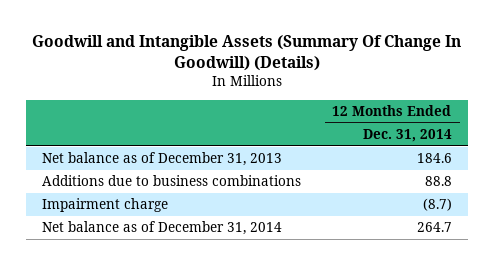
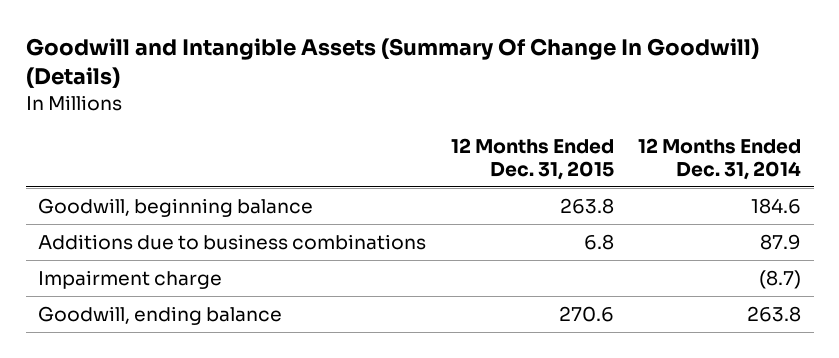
none -> [450,138,614,180] 12 Months Ended Dec. 31, 2015
[41,152,282,167] Net balance as of December 31, 2013 -> [37,197,313,217] Goodwill, beginning balance
[424,176,452,187] 88.8 -> [760,233,802,250] 87.9
[41,221,282,236] Net balance as of December 31, 2014 -> none
none -> [37,305,282,325] Goodwill, ending balance

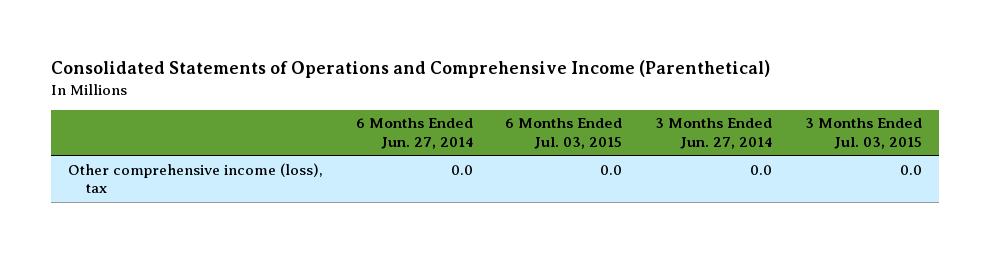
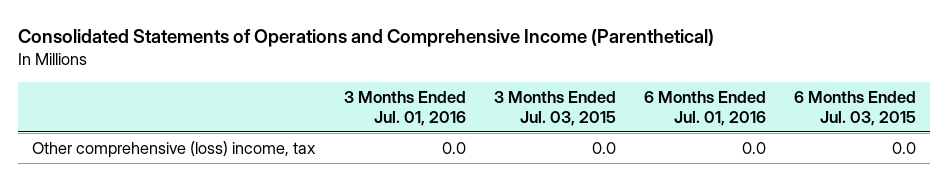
[355,118,473,150] 6 Months Ended Jun. 27, 2014 -> none
[655,118,773,150] 3 Months Ended Jun. 27, 2014 -> none
none -> [343,90,466,126] 3 Months Ended Jul. 01, 2016
none -> [644,90,767,126] 6 Months Ended Jul. 01, 2016
[67,162,323,194] Other comprehensive income (loss), tax -> [32,141,317,159] Other comprehensive (loss) income, tax

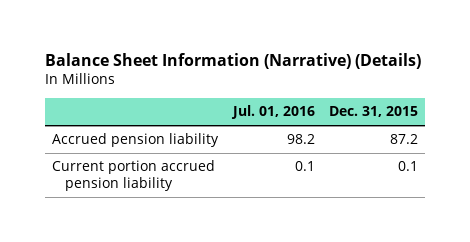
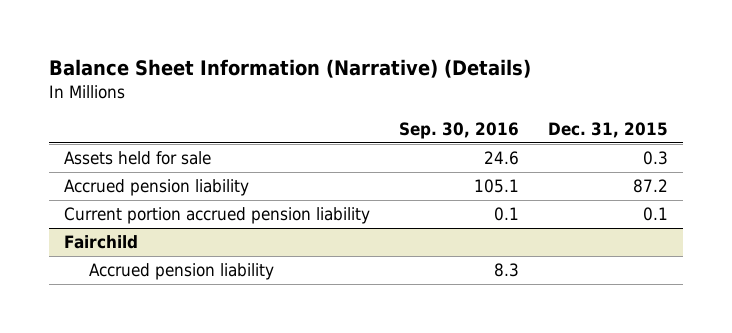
[230,105,315,120] Jul. 01, 2016 -> none
none -> [398,121,519,139] Sep. 30, 2016
none -> [63,151,211,166] Assets held for sale
none -> [63,235,138,250] Fairchild
none -> [88,263,274,281] Accrued pension liability

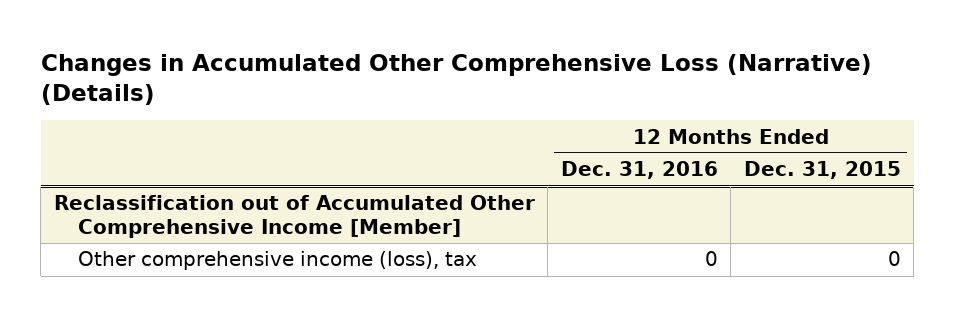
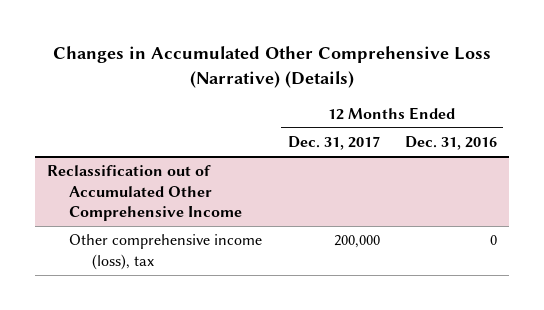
[743,161,901,180] Dec. 31, 2015 -> none
none -> [287,136,380,151] Dec. 31, 2017
[53,195,535,238] Reclassification out of Accumulated Other Comprehensive Income [Member] -> [47,165,243,221] Reclassification out of Accumulated Other Comprehensive Income

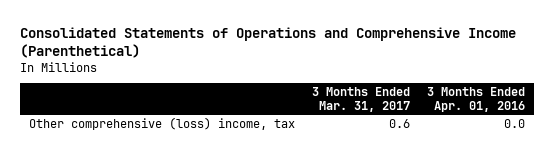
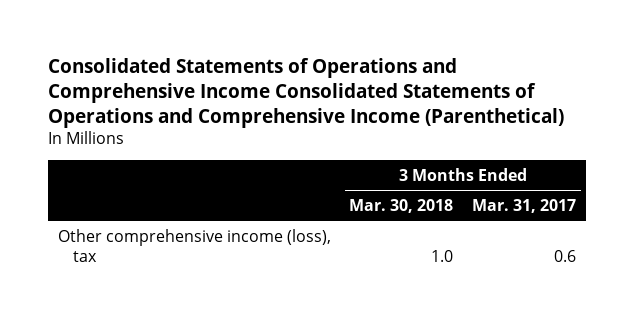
[20,27,517,59] Consolidated Statements of Operations and Comprehensive Income (Parenthetical) -> [48,58,565,128] Consolidated Statements of Operations and Comprehensive Income Consolidated Statements of Operations and Comprehensive Income (Parenthetical)
[427,87,526,112] 3 Months Ended Apr. 01, 2016 -> none
none -> [349,198,454,213] Mar. 30, 2018
[29,116,296,130] Other comprehensive (loss) income, tax -> [57,228,331,262] Other comprehensive income (loss), tax

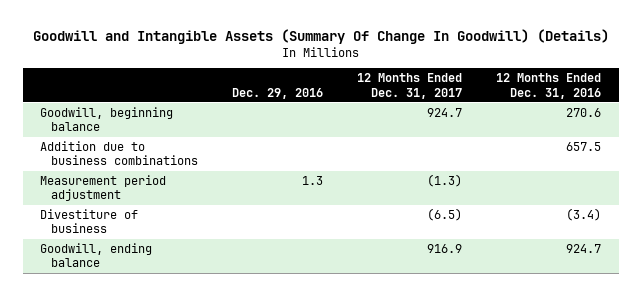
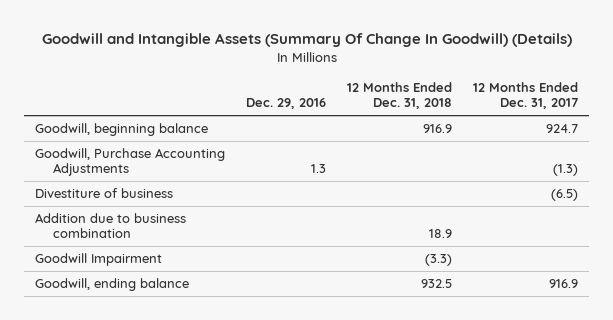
[496,72,602,99] 12 Months Ended Dec. 31, 2016 -> none
none -> [347,81,453,110] 12 Months Ended Dec. 31, 2018
[40,140,198,166] Addition due to business combinations -> none
[40,174,167,202] Measurement period adjustment -> [34,147,225,177] Goodwill, Purchase Accounting Adjustments
none -> [34,212,186,239] Addition due to business combination
none -> [34,252,162,266] Goodwill Impairment

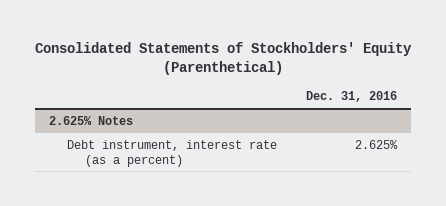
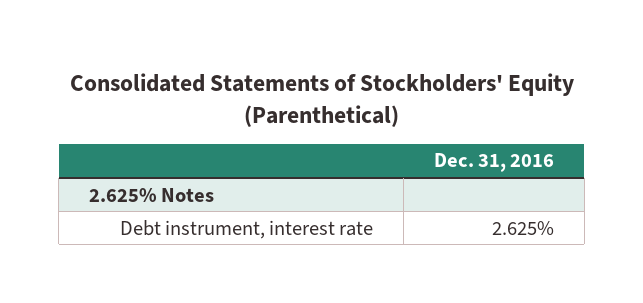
[67,139,278,167] Debt instrument, interest rate (as a percent) -> [120,219,374,239] Debt instrument, interest rate

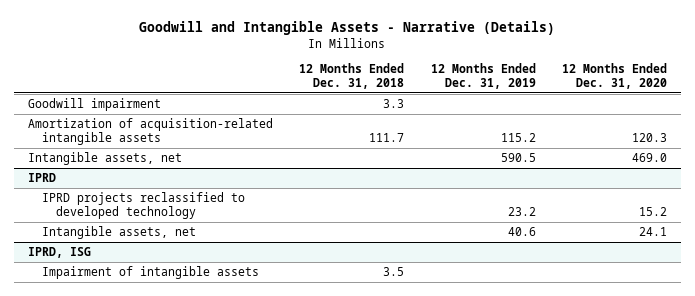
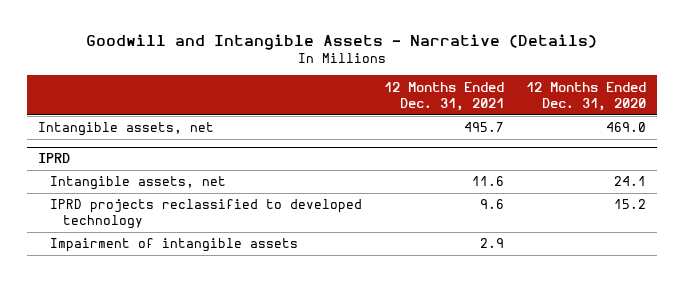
[299,63,405,89] 12 Months Ended Dec. 31, 2018 -> none
[430,63,536,89] 12 Months Ended Dec. 31, 2019 -> none
none -> [383,81,504,111] 12 Months Ended Dec. 31, 2021
[27,98,161,112] Goodwill impairment -> none
[27,118,273,145] Amortization of acquisition-related intangible assets -> none
[27,247,91,259] IPRD, ISG -> none
[41,192,245,219] IPRD projects reclassified to developed technology -> [50,199,363,230] IPRD projects reclassified to developed technology

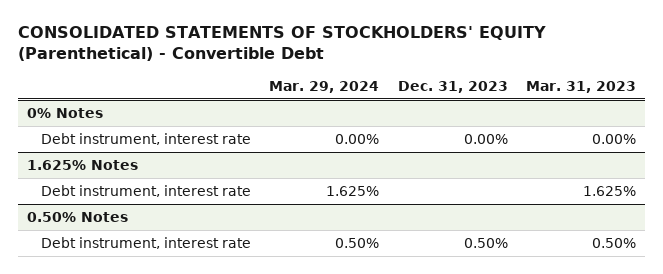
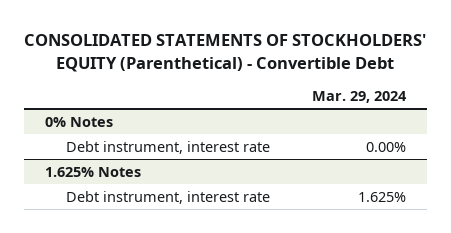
[397,80,508,93] Dec. 31, 2023 -> none
[525,80,636,93] Mar. 31, 2023 -> none
[26,211,128,222] 0.50% Notes -> none
[41,236,252,249] Debt instrument, interest rate -> none

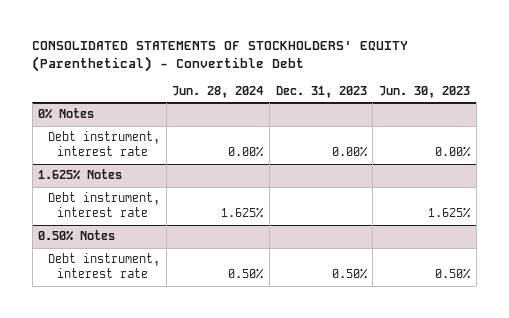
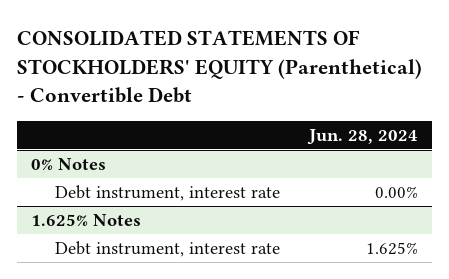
[275,85,367,98] Dec. 31, 2023 -> none
[379,85,471,98] Jun. 30, 2023 -> none
[38,230,116,242] 0.50% Notes -> none
[47,253,160,279] Debt instrument, interest rate -> none

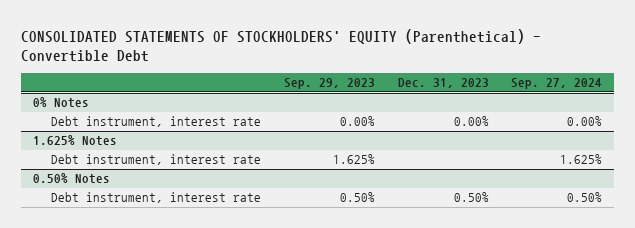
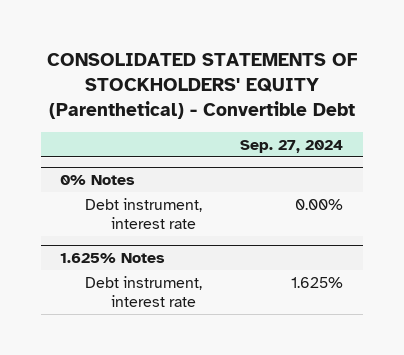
[283,78,375,90] Sep. 29, 2023 -> none
[397,78,489,89] Dec. 31, 2023 -> none
[32,173,110,185] 0.50% Notes -> none
[50,192,261,204] Debt instrument, interest rate -> none

